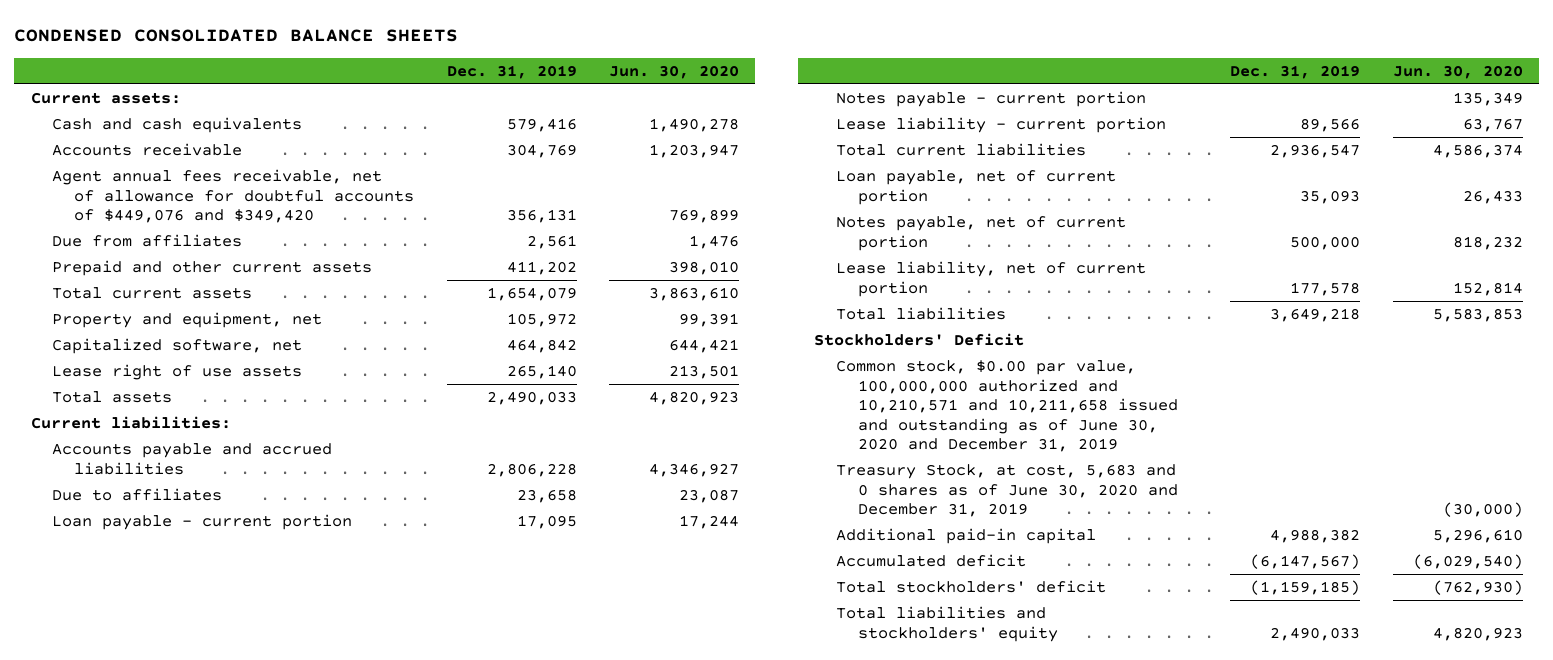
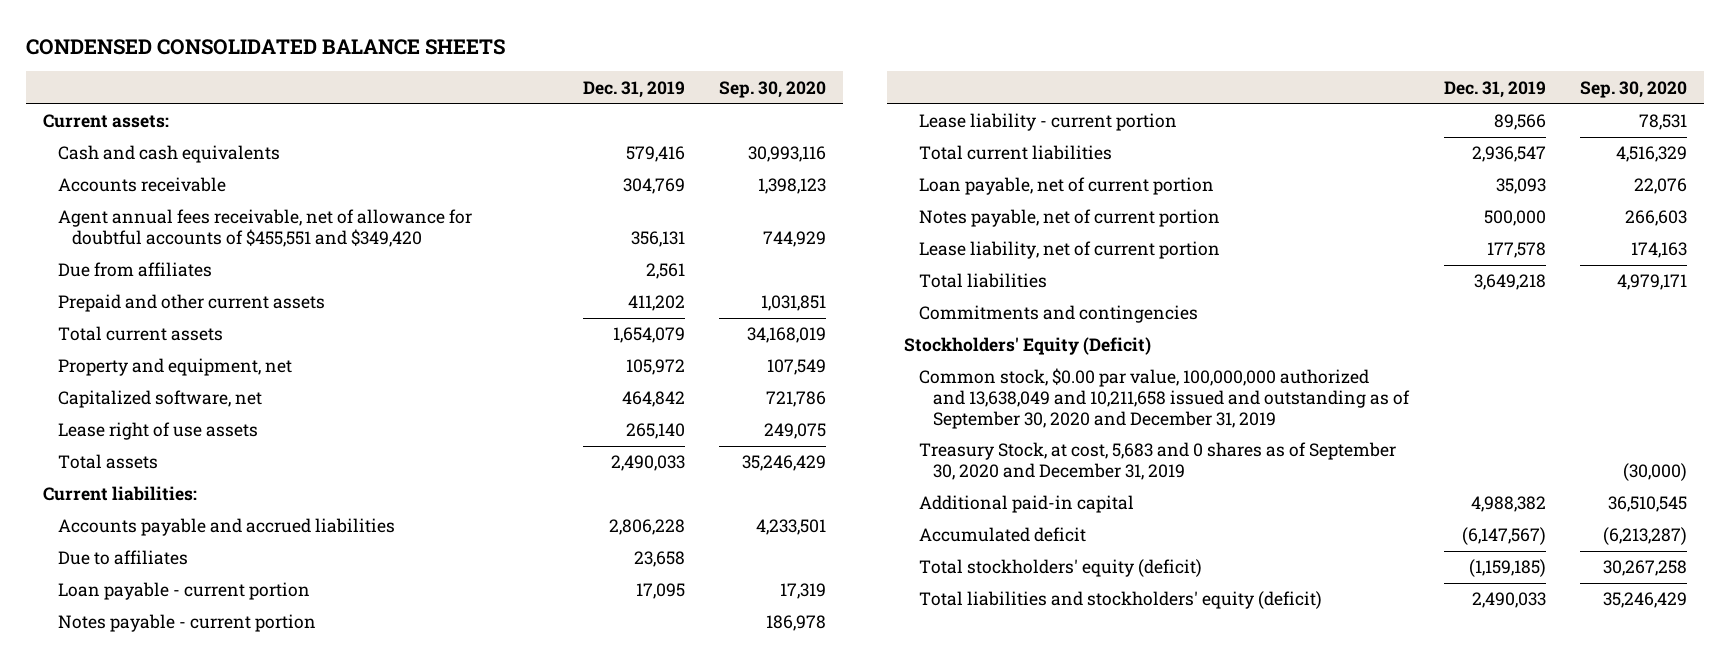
[609,64,740,79] Jun. 30, 2020 -> none
none -> [718,80,826,98] Sep. 30, 2020
[52,169,415,224] Agent annual fees receivable, net of allowance for doubtful accounts of $449,076 and $349,420 -> [57,209,472,248] Agent annual fees receivable, net of allowance for doubtful accounts of $455,551 and $349,420
none -> [918,305,1198,324] Commitments and contingencies
[813,333,1024,347] Stockholders' Deficit -> [904,337,1152,356] Stockholders' Equity (Deficit)
[835,360,1178,453] Common stock, $0.00 par value, 100,000,000 authorized and 10,210,571 and 10,211,658 issued and outstanding as of June 30, 2020 and December 31, 2019 -> [918,368,1411,429] Common stock, $0.00 par value, 100,000,000 authorized and 13,638,049 and 10,211,658 issued and outstanding as of September 30, 2020 and December 31, 2019
[835,464,1178,518] Treasury Stock, at cost, 5,683 and 0 shares as of June 30, 2020 and December 31, 2019 -> [918,442,1396,481] Treasury Stock, at cost, 5,683 and 0 shares as of September 30, 2020 and December 31, 2019
[835,580,1106,594] Total stockholders' deficit -> [918,559,1202,578] Total stockholders' equity (deficit)
[835,606,1058,642] Total liabilities and stockholders' equity -> [918,591,1322,610] Total liabilities and stockholders' equity (deficit)

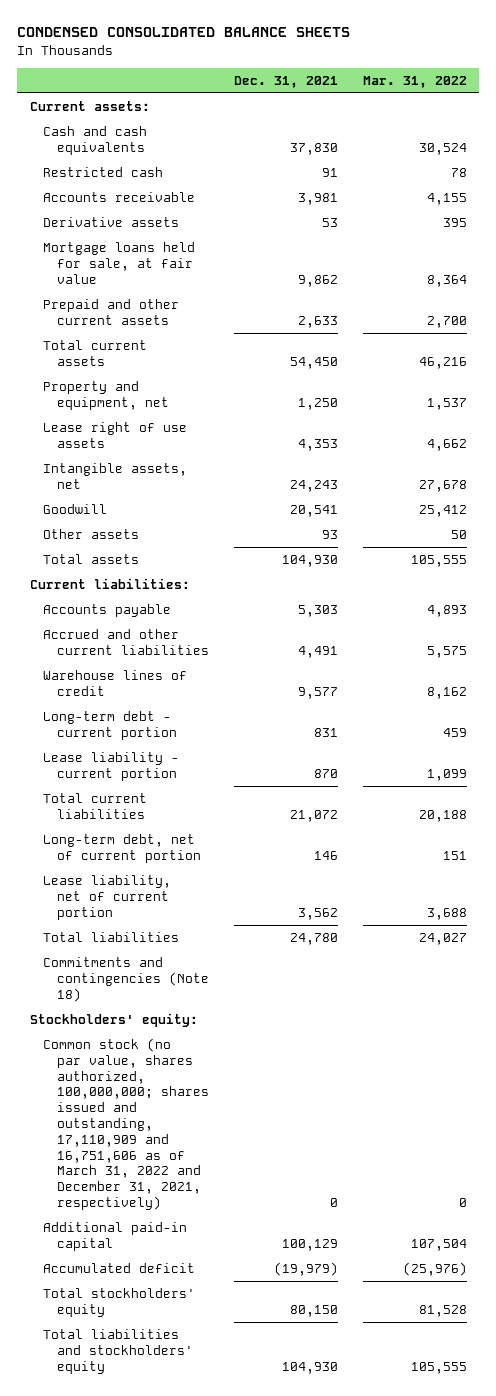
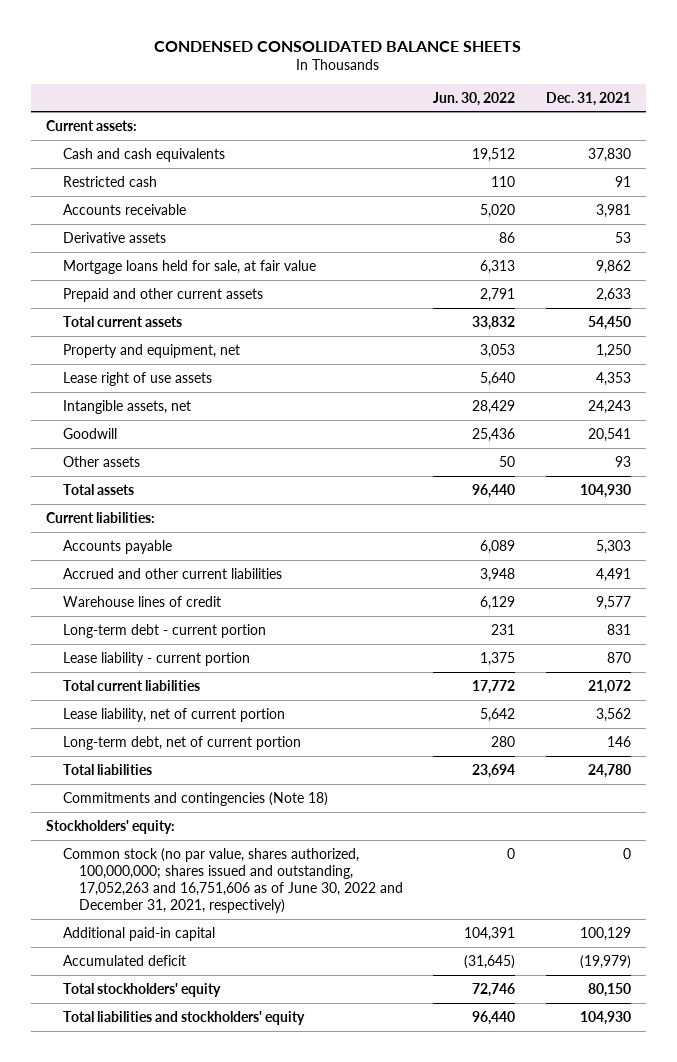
[362,75,467,88] Mar. 31, 2022 -> none
none -> [433,91,516,106] Jun. 30, 2022
[43,834,202,863] Long-term debt, net of current portion -> [62,735,301,750] Long-term debt, net of current portion
[43,1038,210,1210] Common stock (no par value, shares authorized, 100,000,000; shares issued and outstanding, 17,110,909 and 16,751,606 as of March 31, 2022 and December 31, 2021, respectively) -> [62,847,404,913] Common stock (no par value, shares authorized, 100,000,000; shares issued and outstanding, 17,052,263 and 16,751,606 as of June 30, 2022 and December 31, 2021, respectively)

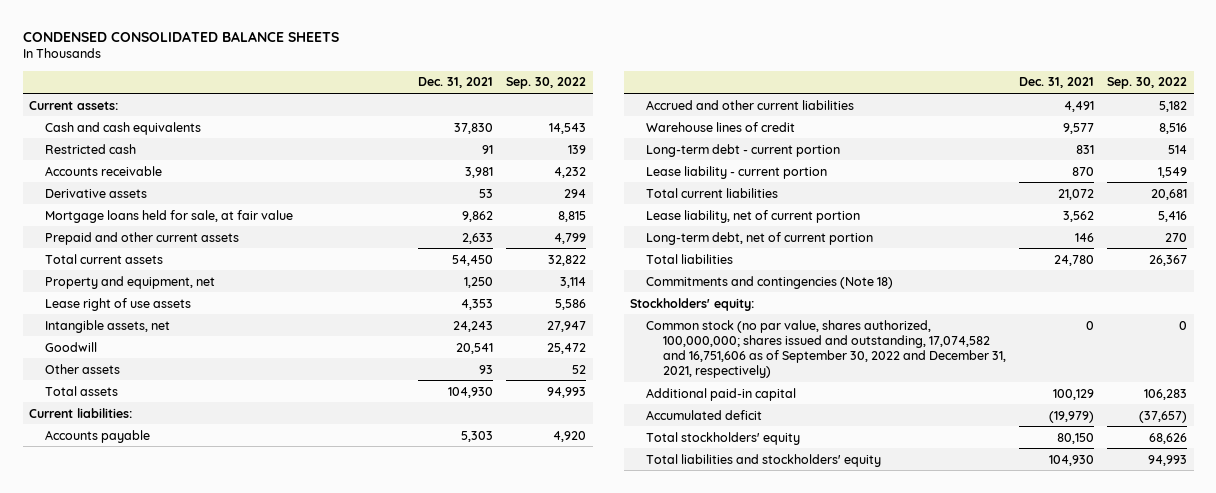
[433,91,516,106] Jun. 30, 2022 -> none
none -> [506,77,587,90] Sep. 30, 2022
[62,847,404,913] Common stock (no par value, shares authorized, 100,000,000; shares issued and outstanding, 17,052,263 and 16,751,606 as of June 30, 2022 and December 31, 2021, respectively) -> [646,319,1006,379] Common stock (no par value, shares authorized, 100,000,000; shares issued and outstanding, 17,074,582 and 16,751,606 as of September 30, 2022 and December 31, 2021, respectively)

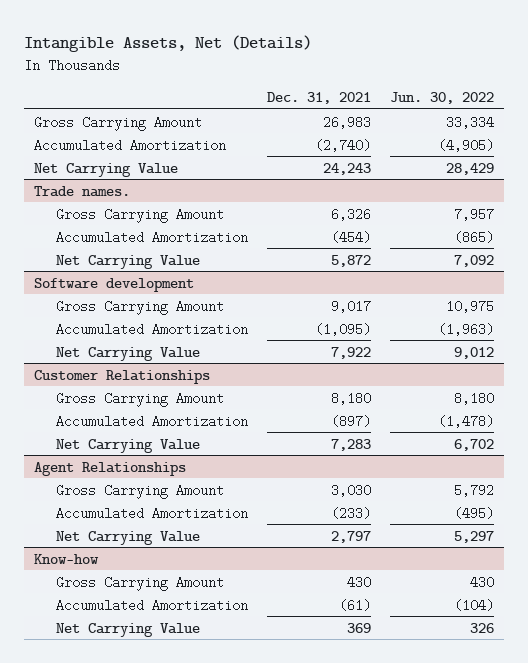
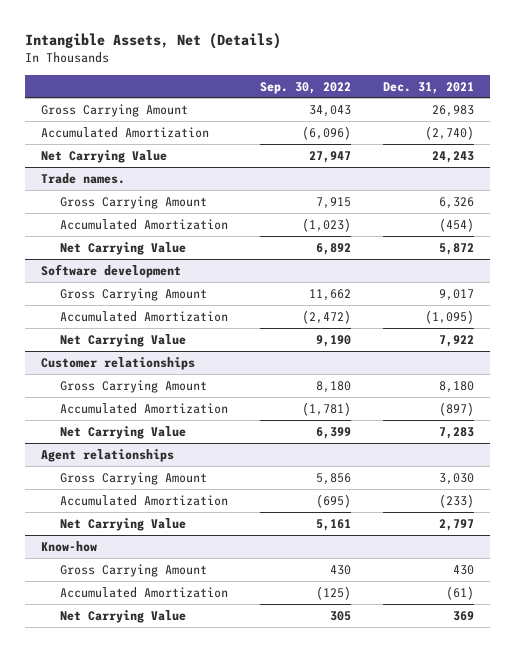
[390,91,495,104] Jun. 30, 2022 -> none
none -> [259,81,351,94] Sep. 30, 2022
[33,369,210,384] Customer Relationships -> [41,356,196,370] Customer relationships
[33,461,186,476] Agent Relationships -> [41,448,175,462] Agent relationships

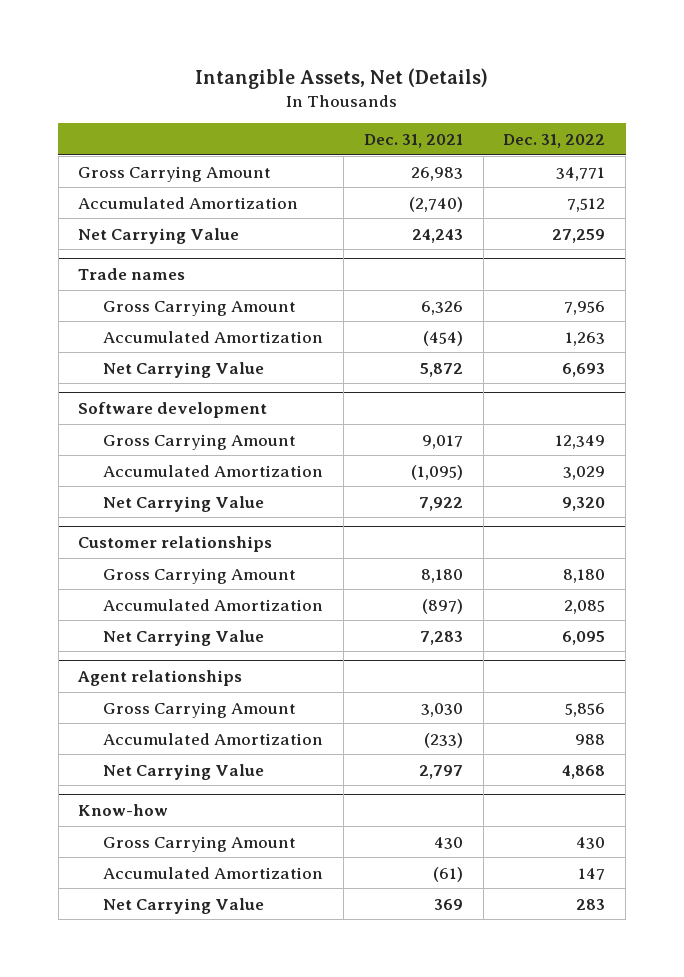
[259,81,351,94] Sep. 30, 2022 -> none
none -> [503,133,606,148] Dec. 31, 2022
[41,172,126,184] Trade names. -> [78,268,186,281] Trade names

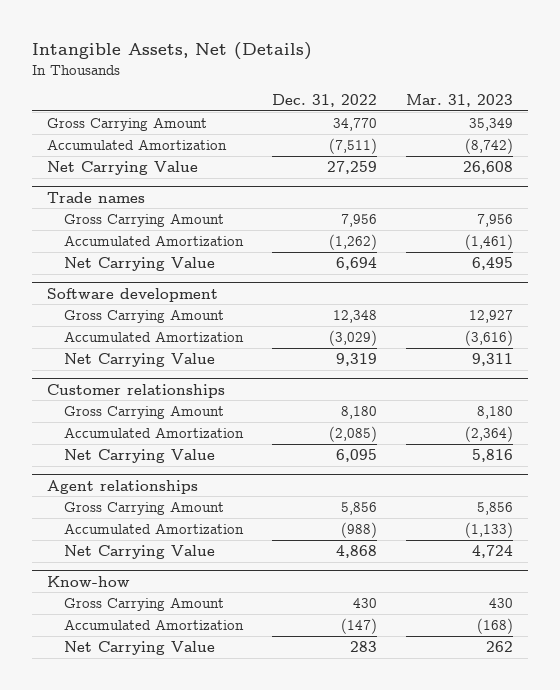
[363,133,463,148] Dec. 31, 2021 -> none
none -> [406,94,514,108] Mar. 31, 2023
[556,166,606,181] 34,771 -> [333,117,378,131] 34,770
[567,197,606,212] 7,512 -> [329,137,378,154] (7,511)
[565,331,606,346] 1,263 -> [329,233,378,250] (1,262)
[562,362,606,377] 6,693 -> [336,256,378,270] 6,694
[555,434,606,449] 12,349 -> [333,309,378,323] 12,348
[563,465,606,480] 3,029 -> [329,329,378,346] (3,029)
[562,496,606,511] 9,320 -> [336,352,378,366] 9,319
[564,599,606,614] 2,085 -> [329,425,378,442] (2,085)
[575,733,606,745] 988 -> [341,521,378,538] (988)
[578,867,606,880] 147 -> [341,617,378,634] (147)

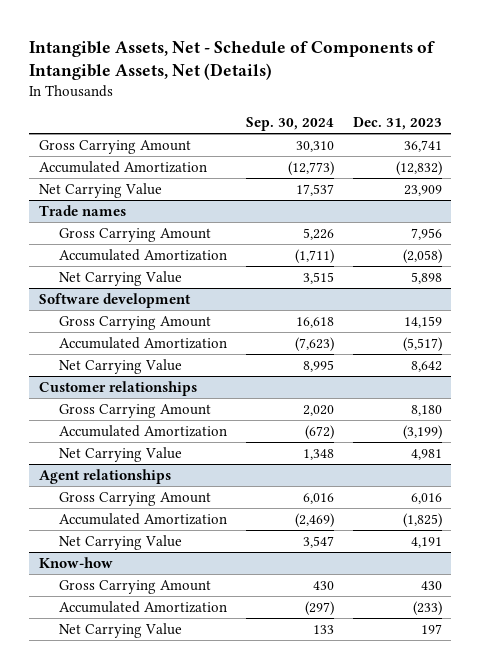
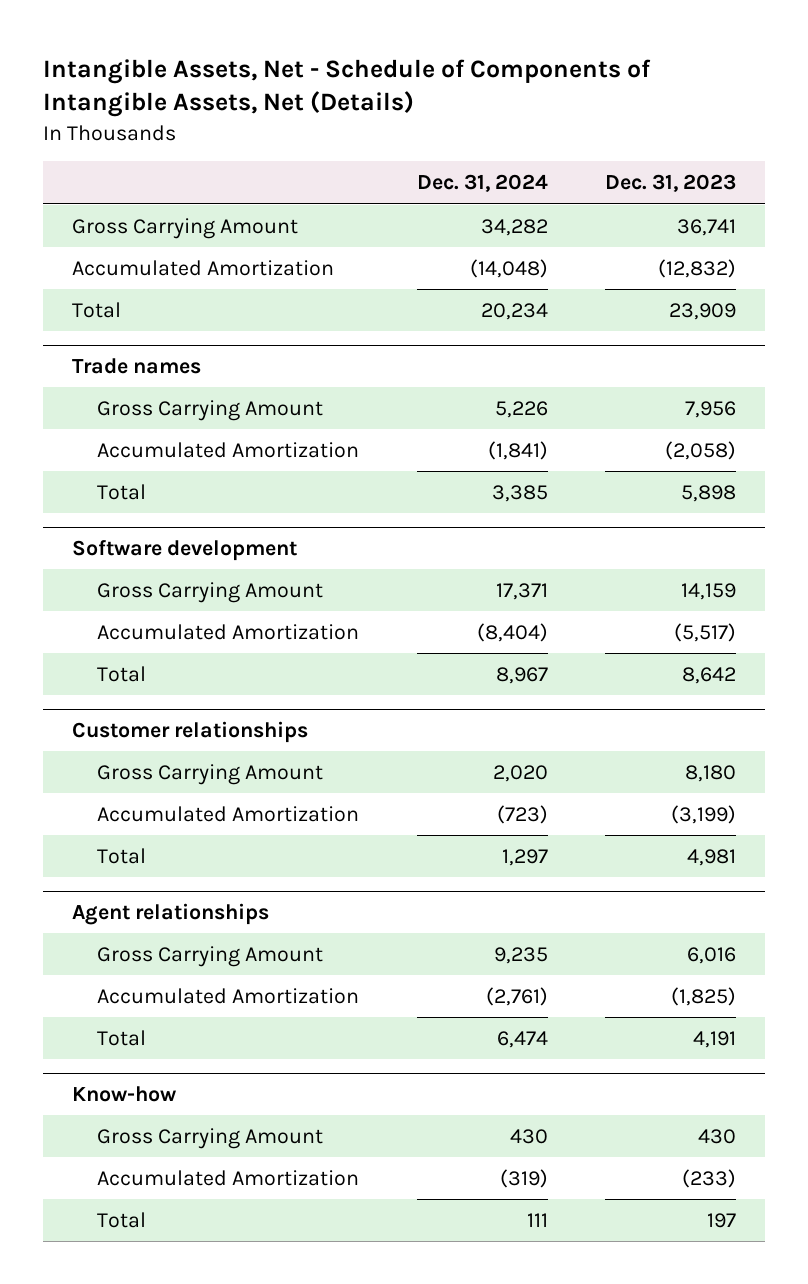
[245,117,334,132] Sep. 30, 2024 -> none
none -> [416,174,548,193] Dec. 31, 2024
[38,182,162,198] Net Carrying Value -> [71,302,121,319] Total
[58,270,182,286] Net Carrying Value -> [97,484,147,501] Total
[58,358,182,374] Net Carrying Value -> [97,666,147,683] Total
[58,446,182,462] Net Carrying Value -> [97,848,147,865] Total
[58,534,182,550] Net Carrying Value -> [97,1030,147,1047] Total
[58,622,182,638] Net Carrying Value -> [97,1212,147,1229] Total

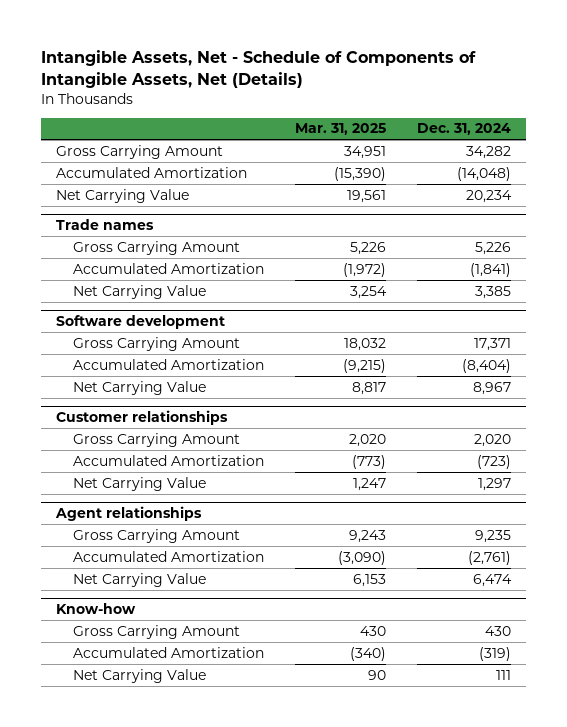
[604,174,736,193] Dec. 31, 2023 -> none
none -> [294,123,386,136] Mar. 31, 2025
[71,302,121,319] Total -> [56,188,190,203] Net Carrying Value
[97,484,147,501] Total -> [72,284,206,299] Net Carrying Value
[97,666,147,683] Total -> [72,380,206,395] Net Carrying Value
[97,848,147,865] Total -> [72,476,206,491] Net Carrying Value
[97,1030,147,1047] Total -> [72,572,206,587] Net Carrying Value
[97,1212,147,1229] Total -> [72,668,206,683] Net Carrying Value

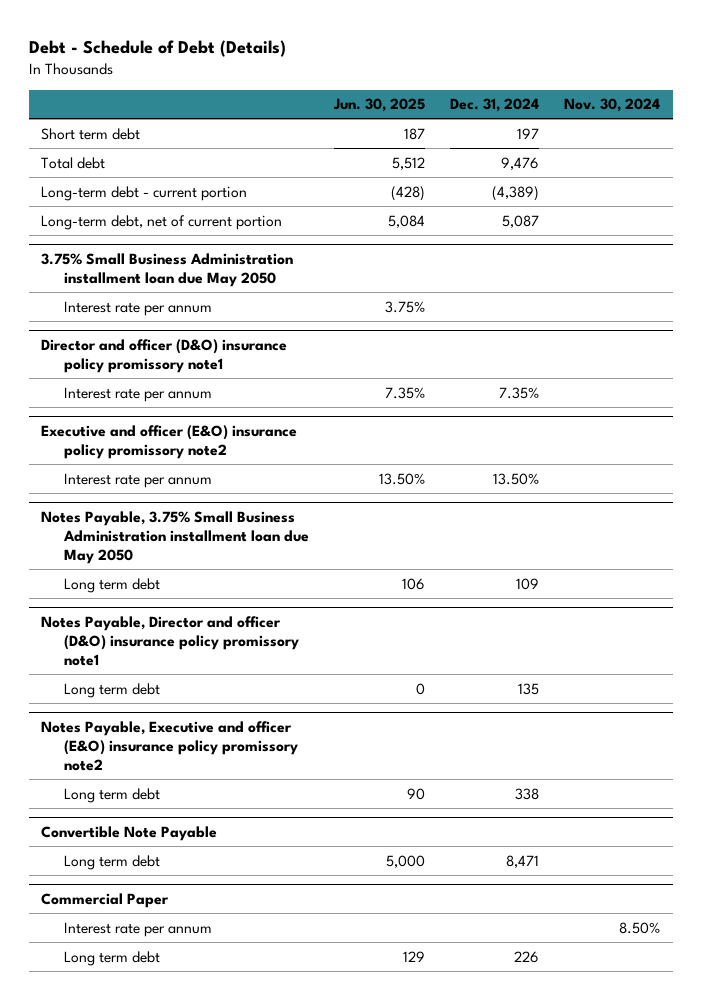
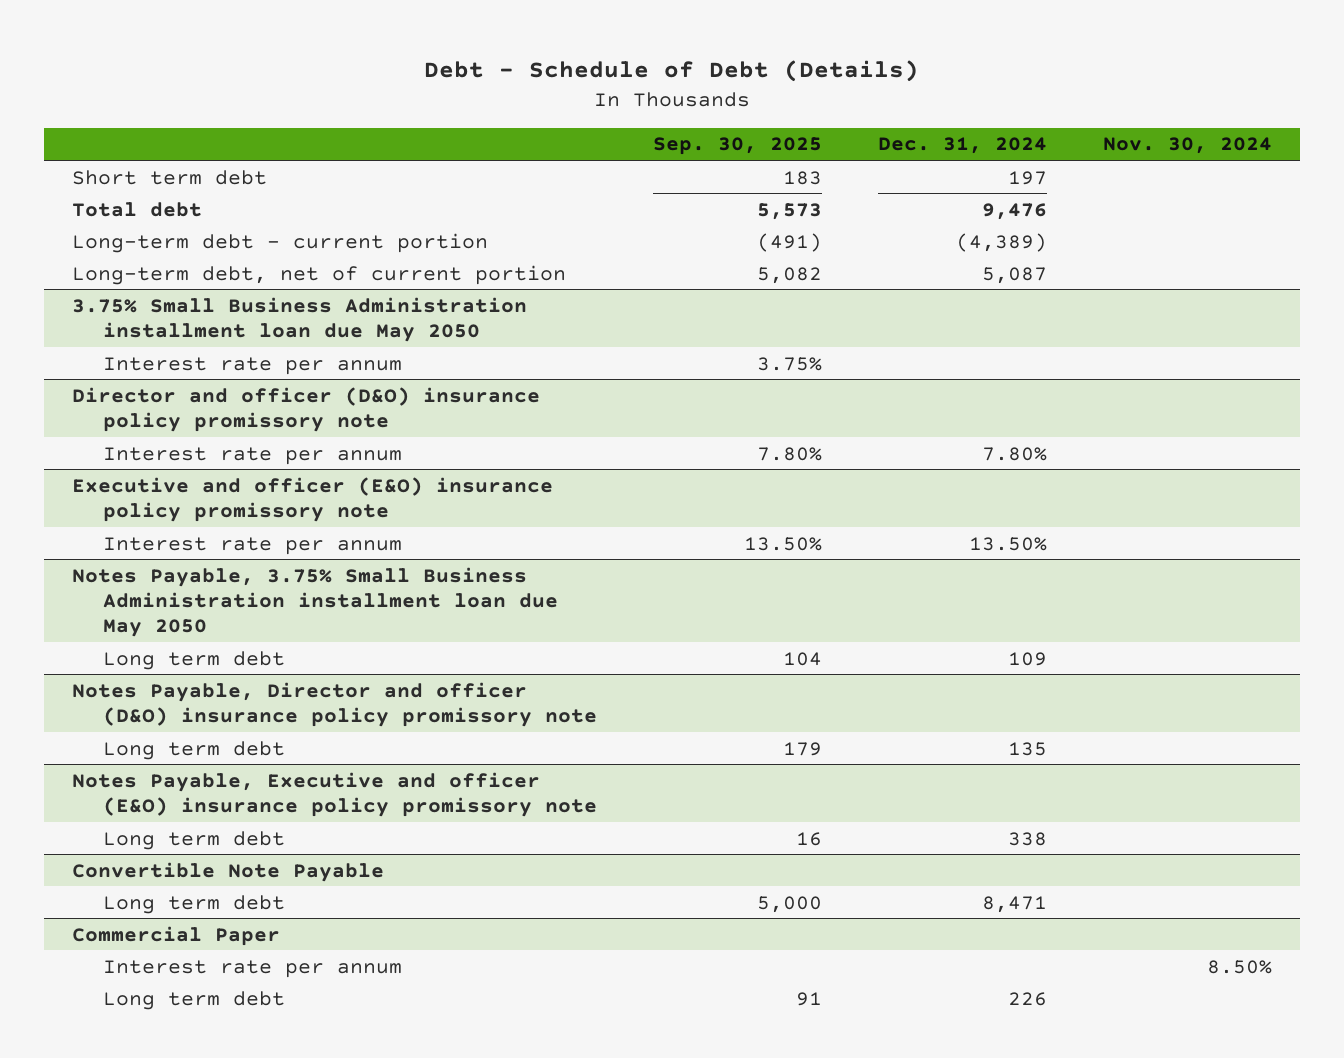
[332,98,425,113] Jun. 30, 2025 -> none
none -> [653,137,823,156] Sep. 30, 2025
[41,338,288,373] Director and officer (D&O) insurance policy promissory note1 -> [71,386,540,432] Director and officer (D&O) insurance policy promissory note
[498,386,539,399] 7.35% -> [982,446,1048,461] 7.80%
[41,424,298,459] Executive and officer (E&O) insurance policy promissory note2 -> [71,476,553,522] Executive and officer (E&O) insurance policy promissory note
[41,615,299,666] Notes Payable, Director and officer (D&O) insurance policy promissory note1 -> [71,681,598,727] Notes Payable, Director and officer (D&O) insurance policy promissory note
[41,720,298,771] Notes Payable, Executive and officer (E&O) insurance policy promissory note2 -> [71,771,598,817] Notes Payable, Executive and officer (E&O) insurance policy promissory note

